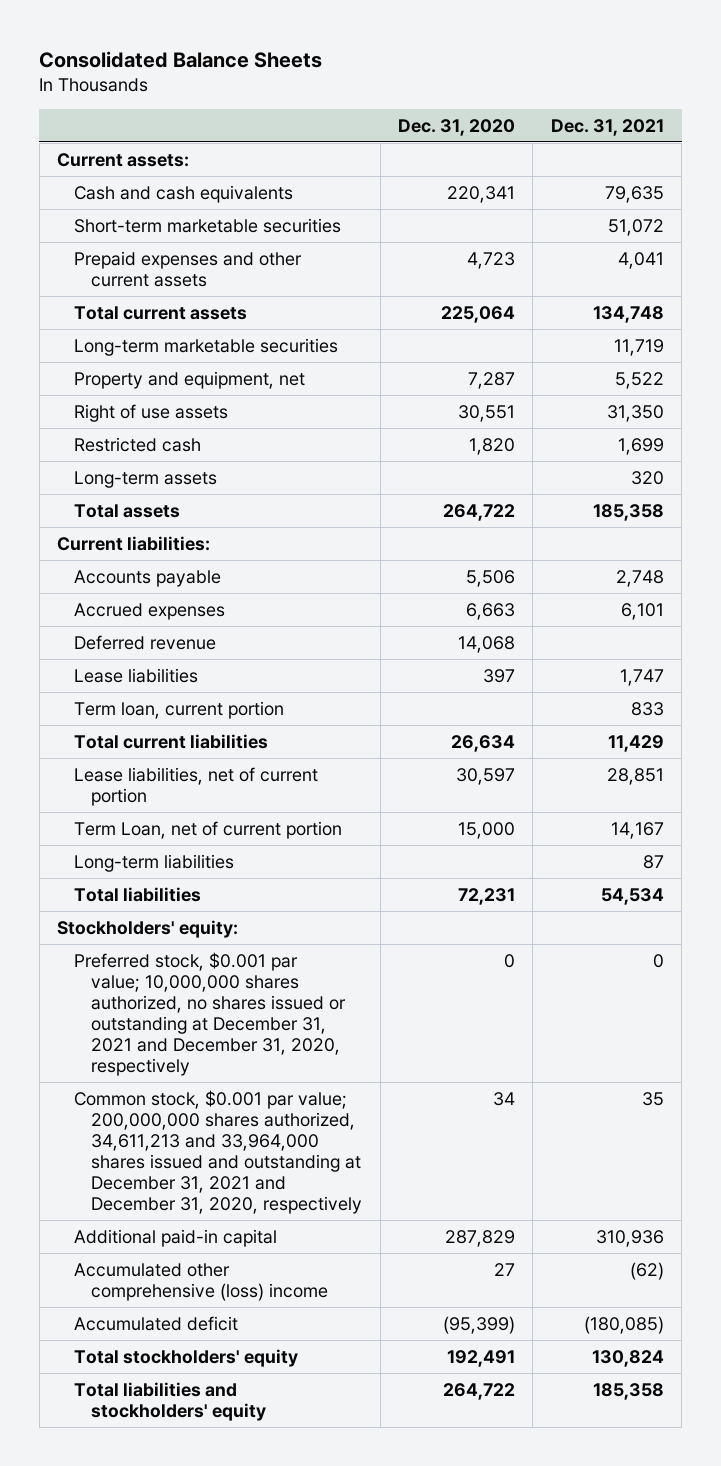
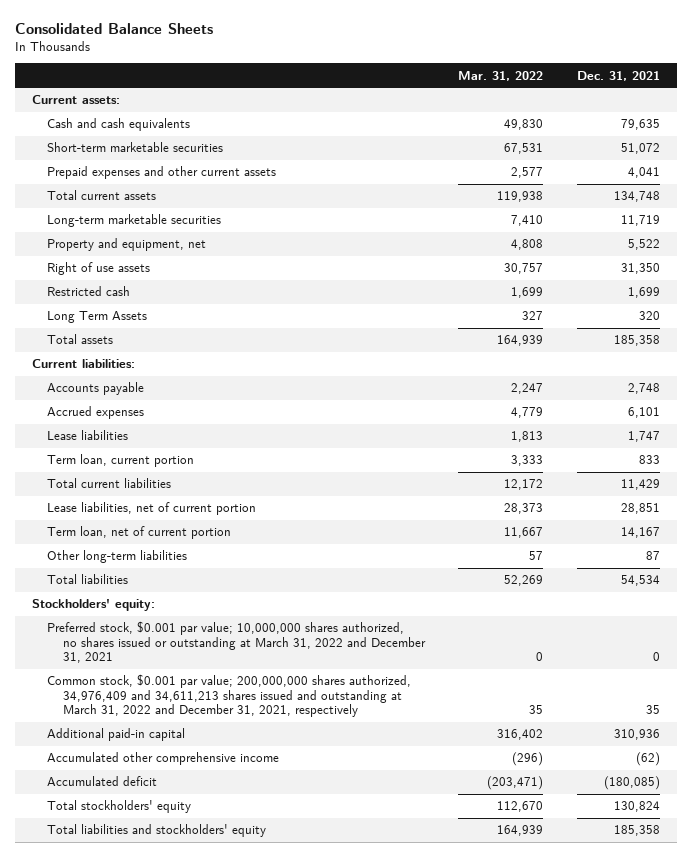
[398,118,516,136] Dec. 31, 2020 -> none
none -> [458,70,544,81] Mar. 31, 2022
[74,470,218,488] Long-term assets -> [47,311,148,324] Long Term Assets
[74,634,217,650] Deferred revenue -> none
[74,820,343,839] Term Loan, net of current portion -> [47,526,232,540] Term loan, net of current portion
[74,853,235,872] Long-term liabilities -> [47,550,188,564] Other long-term liabilities
[74,951,347,1077] Preferred stock, $0.001 par value; 10,000,000 shares authorized, no shares issued or outstanding at December 31, 2021 and December 31, 2020, respectively -> [47,621,426,664] Preferred stock, $0.001 par value; 10,000,000 shares authorized, no shares issued or outstanding at March 31, 2022 and December 31, 2021
[74,1089,363,1215] Common stock, $0.001 par value; 200,000,000 shares authorized, 34,611,213 and 33,964,000 shares issued and outstanding at December 31, 2021 and December 31, 2020, respectively -> [47,674,412,718] Common stock, $0.001 par value; 200,000,000 shares authorized, 34,976,409 and 34,611,213 shares issued and outstanding at March 31, 2022 and December 31, 2021, respectively
[74,1262,329,1301] Accumulated other comprehensive (loss) income -> [47,752,280,766] Accumulated other comprehensive income

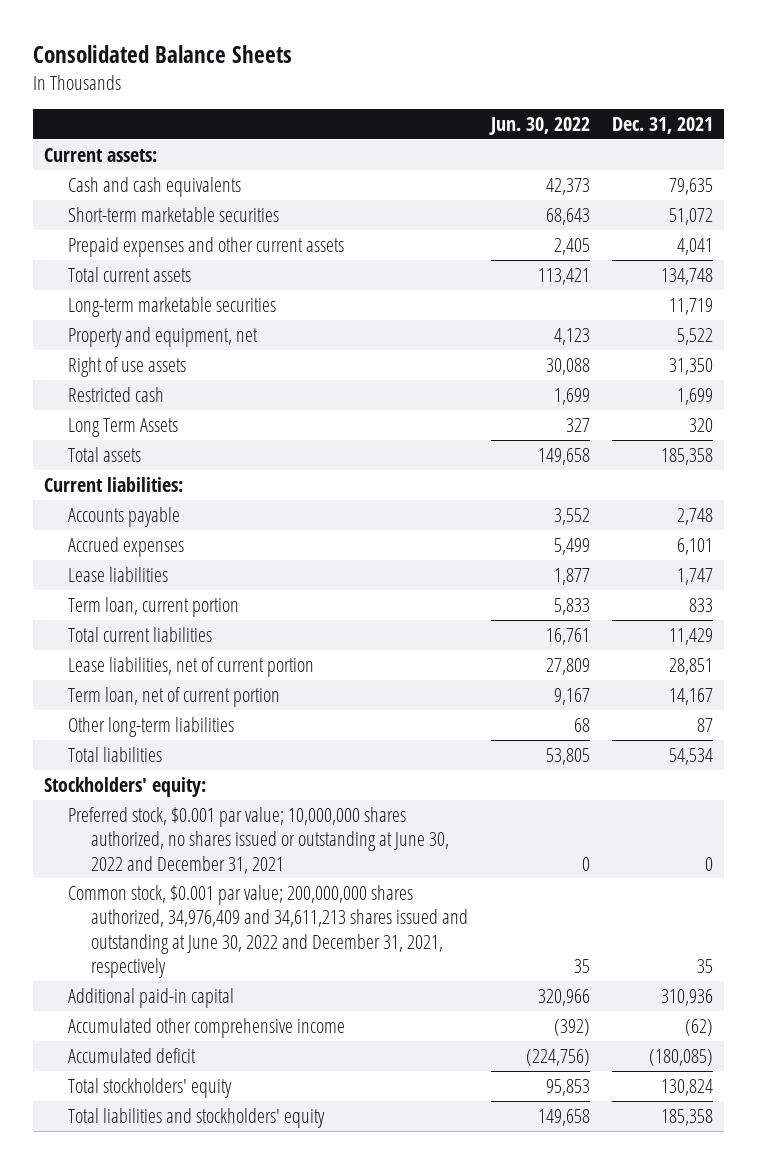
[458,70,544,81] Mar. 31, 2022 -> none
none -> [488,117,590,136] Jun. 30, 2022
[47,621,426,664] Preferred stock, $0.001 par value; 10,000,000 shares authorized, no shares issued or outstanding at March 31, 2022 and December 31, 2021 -> [67,806,450,874] Preferred stock, $0.001 par value; 10,000,000 shares authorized, no shares issued or outstanding at June 30, 2022 and December 31, 2021
[47,674,412,718] Common stock, $0.001 par value; 200,000,000 shares authorized, 34,976,409 and 34,611,213 shares issued and outstanding at March 31, 2022 and December 31, 2021, respectively -> [67,884,469,978] Common stock, $0.001 par value; 200,000,000 shares authorized, 34,976,409 and 34,611,213 shares issued and outstanding at June 30, 2022 and December 31, 2021, respectively

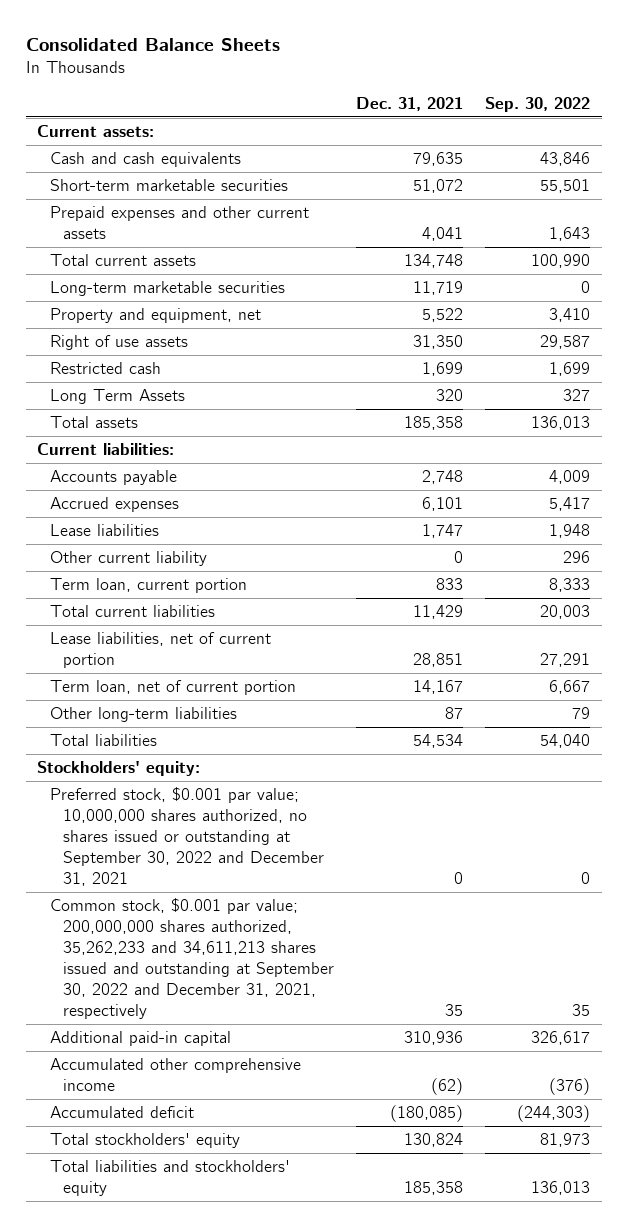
[488,117,590,136] Jun. 30, 2022 -> none
none -> [485,97,591,113] Sep. 30, 2022
none -> [49,551,207,567] Other current liability
[67,806,450,874] Preferred stock, $0.001 par value; 10,000,000 shares authorized, no shares issued or outstanding at June 30, 2022 and December 31, 2021 -> [49,787,324,886] Preferred stock, $0.001 par value; 10,000,000 shares authorized, no shares issued or outstanding at September 30, 2022 and December 31, 2021
[67,884,469,978] Common stock, $0.001 par value; 200,000,000 shares authorized, 34,976,409 and 34,611,213 shares issued and outstanding at June 30, 2022 and December 31, 2021, respectively -> [49,898,334,1019] Common stock, $0.001 par value; 200,000,000 shares authorized, 35,262,233 and 34,611,213 shares issued and outstanding at September 30, 2022 and December 31, 2021, respectively

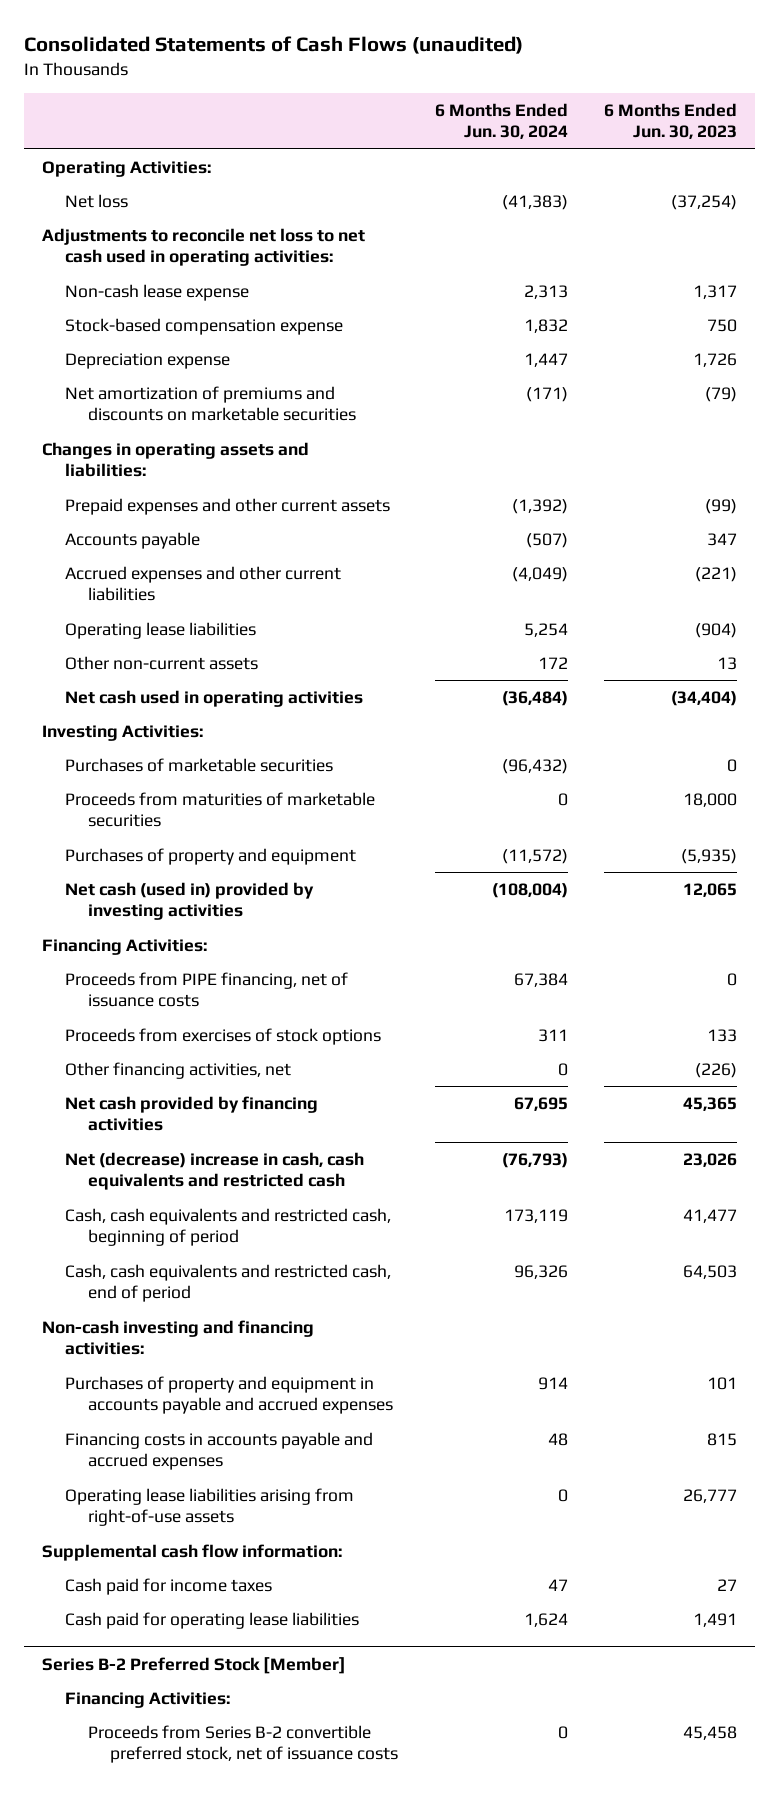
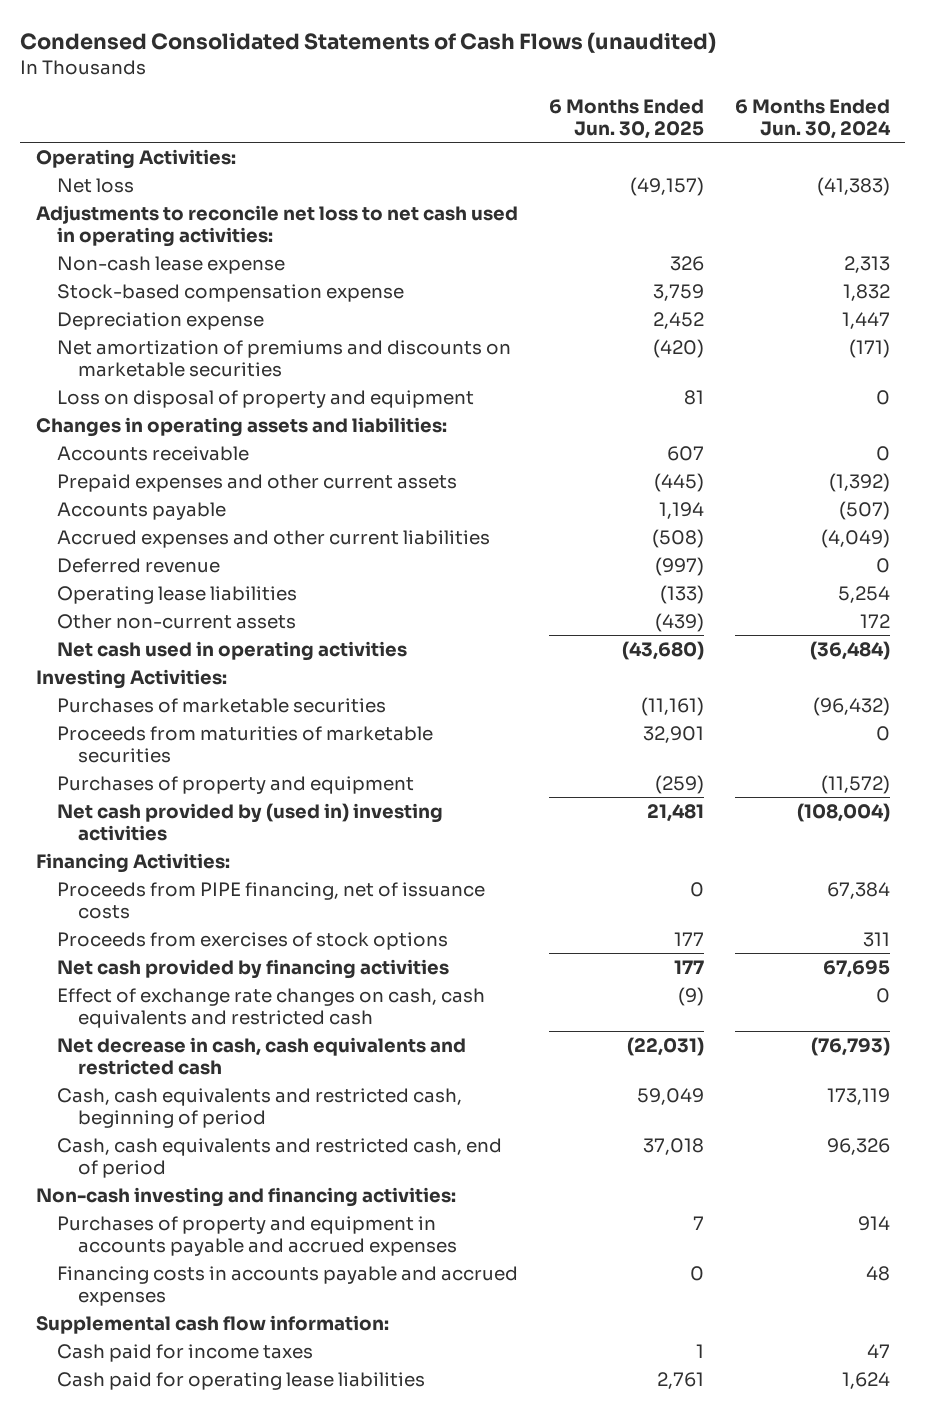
[23,36,523,55] Consolidated Statements of Cash Flows (unaudited) -> [20,31,717,53] Condensed Consolidated Statements of Cash Flows (unaudited)
[604,102,738,140] 6 Months Ended Jun. 30, 2023 -> none
none -> [548,98,704,139] 6 Months Ended Jun. 30, 2025
none -> [56,389,474,408] Loss on disposal of property and equipment
none -> [56,445,249,461] Accounts receivable
none -> [56,557,220,573] Deferred revenue
[64,881,314,921] Net cash (used in) provided by investing activities -> [56,802,443,841] Net cash provided by (used in) investing activities
[64,1061,291,1079] Other financing activities, net -> none
none -> [56,987,485,1028] Effect of exchange rate changes on cash, cash equivalents and restricted cash
[64,1151,364,1191] Net (decrease) increase in cash, cash equivalents and restricted cash -> [56,1036,466,1075] Net decrease in cash, cash equivalents and restricted cash
[64,1487,354,1527] Operating lease liabilities arising from right-of-use assets -> none
[41,1656,346,1674] Series B-2 Preferred Stock [Member] -> none
[64,1691,230,1708] Financing Activities: -> none
[87,1724,399,1764] Proceeds from Series B-2 convertible preferred stock, net of issuance costs -> none

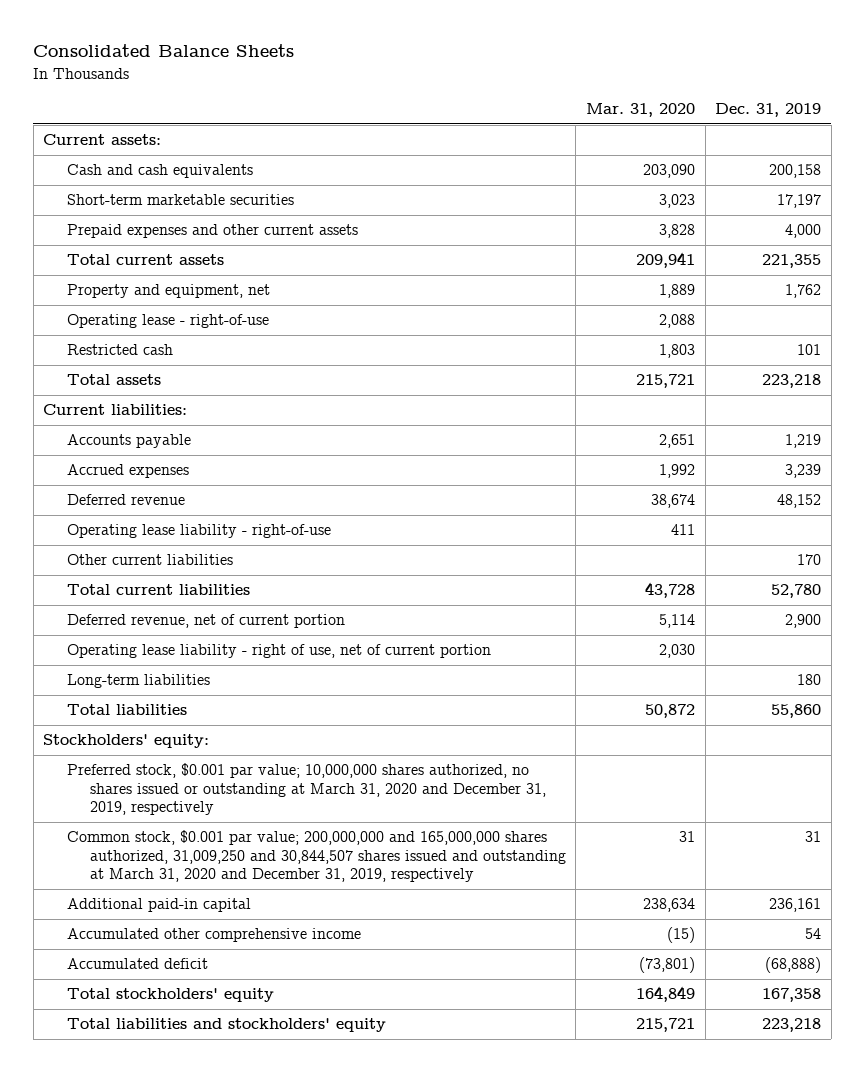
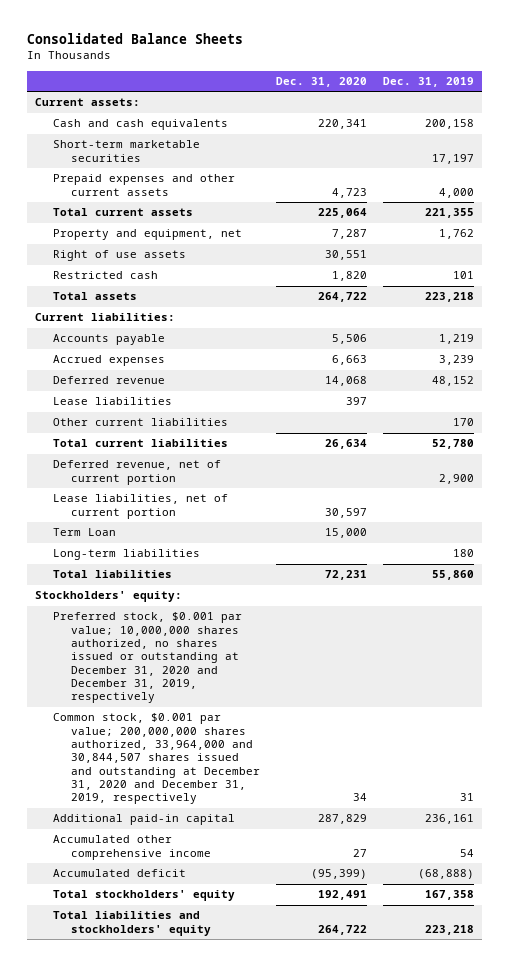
[586,103,696,118] Mar. 31, 2020 -> none
none -> [275,76,367,87] Dec. 31, 2020
[66,314,269,329] Operating lease - right-of-use -> [52,250,186,262] Right of use assets
[66,524,331,539] Operating lease liability - right-of-use -> [52,397,172,406] Lease liabilities
[66,644,491,659] Operating lease liability - right of use, net of current portion -> [52,494,228,519] Lease liabilities, net of current portion
none -> [52,528,116,537] Term Loan
[66,763,546,816] Preferred stock, $0.001 par value; 10,000,000 shares authorized, no shares issued or outstanding at March 31, 2020 and December 31, 2019, respectively -> [52,612,242,704] Preferred stock, $0.001 par value; 10,000,000 shares authorized, no shares issued or outstanding at December 31, 2020 and December 31, 2019, respectively
[66,830,566,883] Common stock, $0.001 par value; 200,000,000 and 165,000,000 shares authorized, 31,009,250 and 30,844,507 shares issued and outstanding at March 31, 2020 and December 31, 2019, respectively -> [52,713,260,805] Common stock, $0.001 par value; 200,000,000 shares authorized, 33,964,000 and 30,844,507 shares issued and outstanding at December 31, 2020 and December 31, 2019, respectively

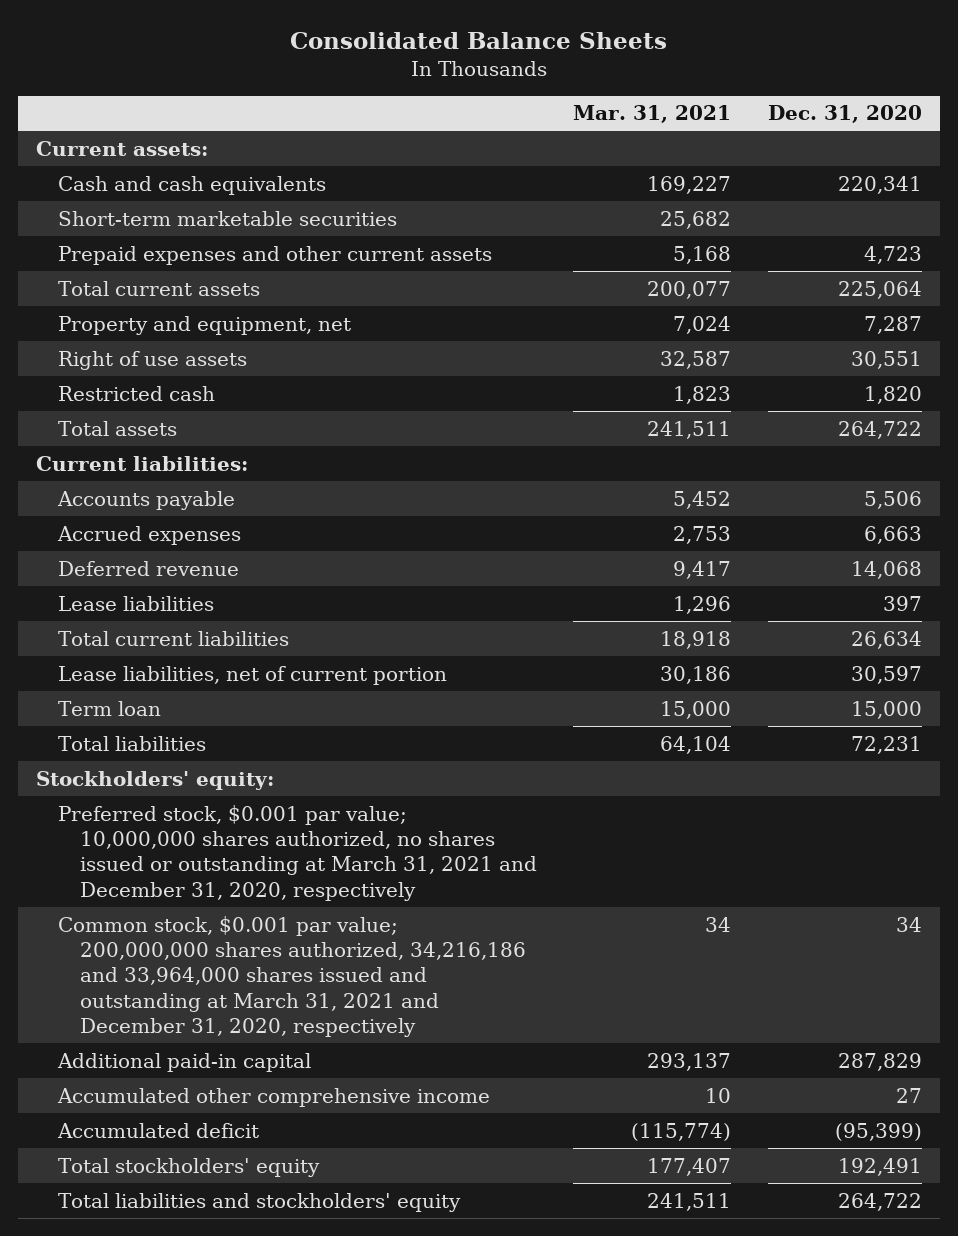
[383,76,475,87] Dec. 31, 2019 -> none
none -> [573,105,732,124] Mar. 31, 2021
[52,418,228,427] Other current liabilities -> none
[52,460,221,485] Deferred revenue, net of current portion -> none
[52,549,200,561] Long-term liabilities -> none
[52,528,116,537] Term Loan -> [58,700,162,716] Term loan
[52,612,242,704] Preferred stock, $0.001 par value; 10,000,000 shares authorized, no shares issued or outstanding at December 31, 2020 and December 31, 2019, respectively -> [58,804,537,901] Preferred stock, $0.001 par value; 10,000,000 shares authorized, no shares issued or outstanding at March 31, 2021 and December 31, 2020, respectively
[52,713,260,805] Common stock, $0.001 par value; 200,000,000 shares authorized, 33,964,000 and 30,844,507 shares issued and outstanding at December 31, 2020 and December 31, 2019, respectively -> [58,915,526,1038] Common stock, $0.001 par value; 200,000,000 shares authorized, 34,216,186 and 33,964,000 shares issued and outstanding at March 31, 2021 and December 31, 2020, respectively

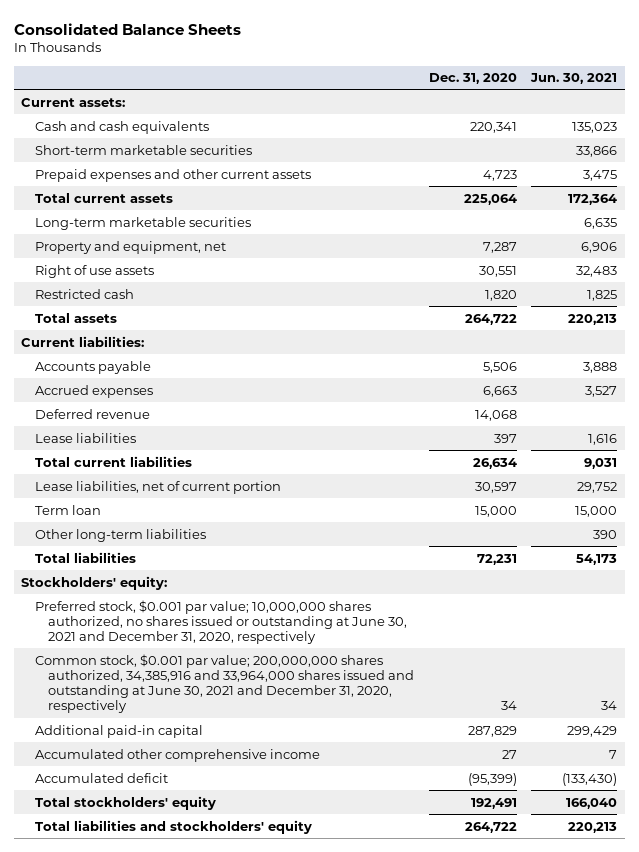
[573,105,732,124] Mar. 31, 2021 -> none
none -> [530,73,618,85] Jun. 30, 2021
none -> [34,216,251,230] Long-term marketable securities
none -> [34,528,206,542] Other long-term liabilities
[58,804,537,901] Preferred stock, $0.001 par value; 10,000,000 shares authorized, no shares issued or outstanding at March 31, 2021 and December 31, 2020, respectively -> [34,599,408,645] Preferred stock, $0.001 par value; 10,000,000 shares authorized, no shares issued or outstanding at June 30, 2021 and December 31, 2020, respectively
[58,915,526,1038] Common stock, $0.001 par value; 200,000,000 shares authorized, 34,216,186 and 33,964,000 shares issued and outstanding at March 31, 2021 and December 31, 2020, respectively -> [34,653,415,714] Common stock, $0.001 par value; 200,000,000 shares authorized, 34,385,916 and 33,964,000 shares issued and outstanding at June 30, 2021 and December 31, 2020, respectively

